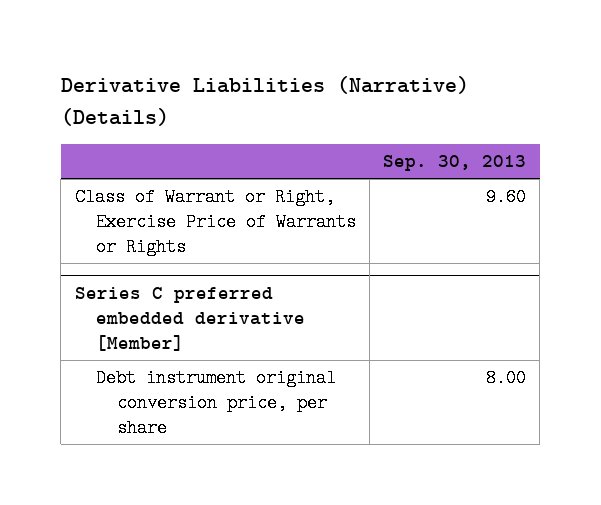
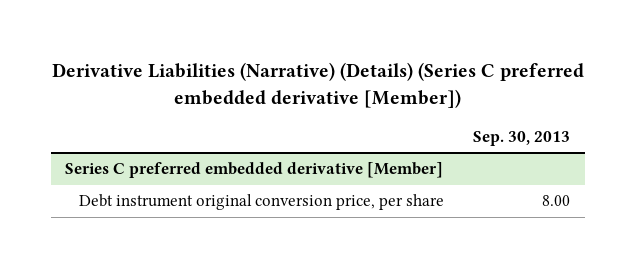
[60,76,469,126] Derivative Liabilities (Narrative) (Details) -> [51,62,584,108] Derivative Liabilities (Narrative) (Details) (Series C preferred embedded derivative [Member])
[74,188,356,257] Class of Warrant or Right, Exercise Price of Warrants or Rights -> none

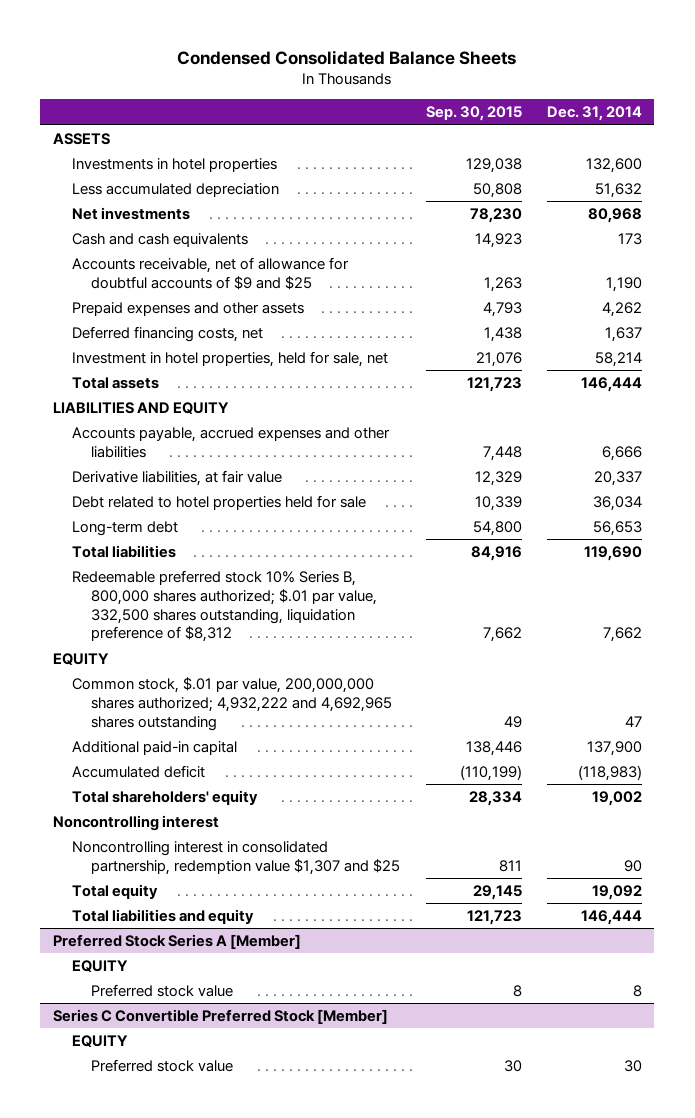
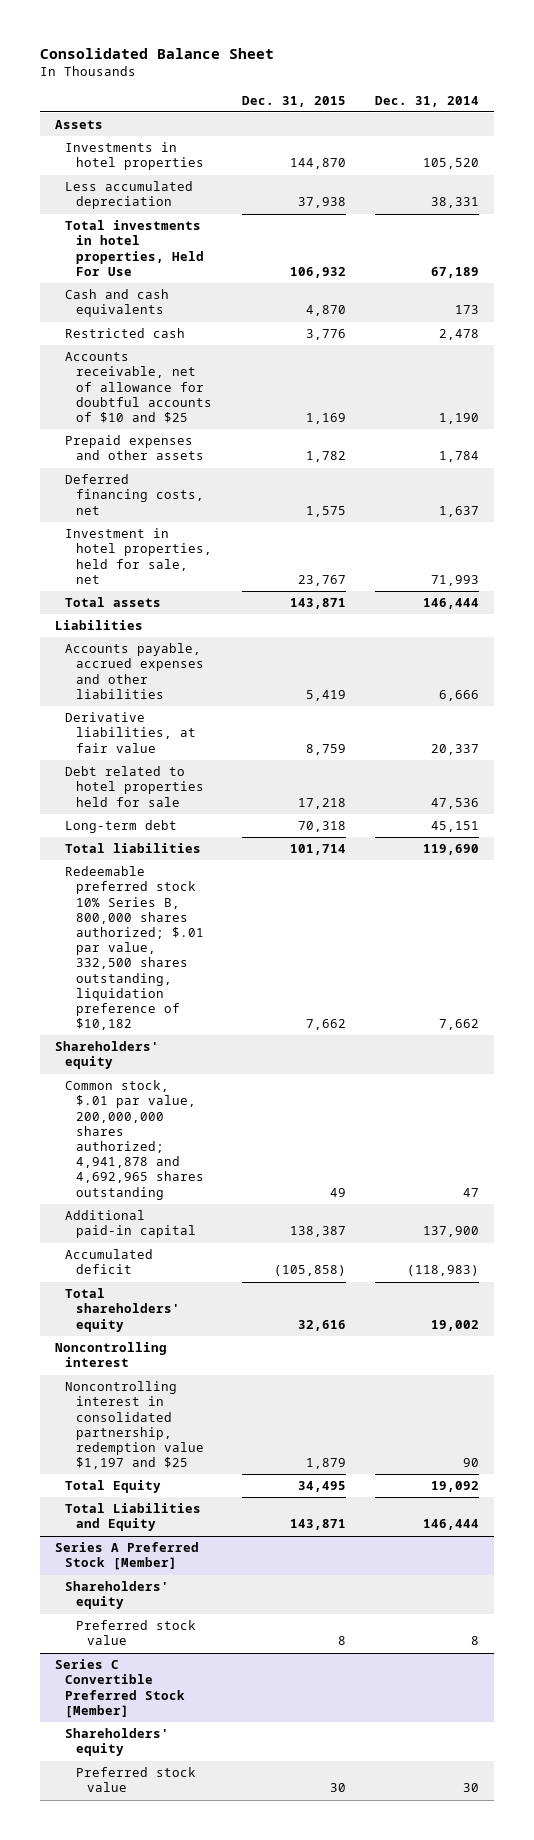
[177,49,517,65] Condensed Consolidated Balance Sheets -> [39,48,274,60] Consolidated Balance Sheet
[425,106,522,122] Sep. 30, 2015 -> none
none -> [241,95,346,107] Dec. 31, 2015
[72,207,191,221] Net investments -> none
[52,133,110,146] ASSETS -> [54,120,103,130] Assets
[585,158,642,174] 132,600 -> [423,158,480,170] 105,520
[594,183,642,199] 51,632 -> [431,197,480,209] 38,331
none -> [65,220,204,276] Total investments in hotel properties, Held For Use
none -> [65,328,186,339] Restricted cash
[72,257,350,290] Accounts receivable, net of allowance for doubtful accounts of $9 and $25 -> [65,352,212,424] Accounts receivable, net of allowance for doubtful accounts of $10 and $25
[601,302,642,318] 4,262 -> [439,451,480,463] 1,784
[594,352,642,368] 58,214 -> [431,574,480,586] 71,993
[52,402,229,415] LIABILITIES AND EQUITY -> none
none -> [54,620,143,631] Liabilities
[592,496,642,512] 36,034 -> [431,797,480,809] 47,536
[592,521,642,537] 56,653 -> [431,821,480,833] 45,151
[72,570,378,643] Redeemable preferred stock 10% Series B, 800,000 shares authorized; $.01 par value, 332,500 shares outstanding, liquidation preference of $8,312 -> [65,866,204,1031] Redeemable preferred stock 10% Series B, 800,000 shares authorized; $.01 par value, 332,500 shares outstanding, liquidation preference of $10,182
[52,653,109,666] EQUITY -> [54,1041,159,1070] Shareholders' equity
[72,677,393,731] Common stock, $.01 par value, 200,000,000 shares authorized; 4,932,222 and 4,692,965 shares outstanding -> [65,1080,204,1200] Common stock, $.01 par value, 200,000,000 shares authorized; 4,941,878 and 4,692,965 shares outstanding
[72,841,401,875] Noncontrolling interest in consolidated partnership, redemption value $1,307 and $25 -> [65,1381,204,1470] Noncontrolling interest in consolidated partnership, redemption value $1,197 and $25
[72,884,159,900] Total equity -> [65,1480,162,1494] Total Equity
[72,909,255,925] Total liabilities and equity -> [65,1503,202,1532] Total Liabilities and Equity
[52,934,301,950] Preferred Stock Series A [Member] -> [54,1542,199,1571] Series A Preferred Stock [Member]
[72,960,129,973] EQUITY -> [65,1581,170,1610] Shareholders' equity
[72,1035,129,1048] EQUITY -> [65,1728,170,1757] Shareholders' equity

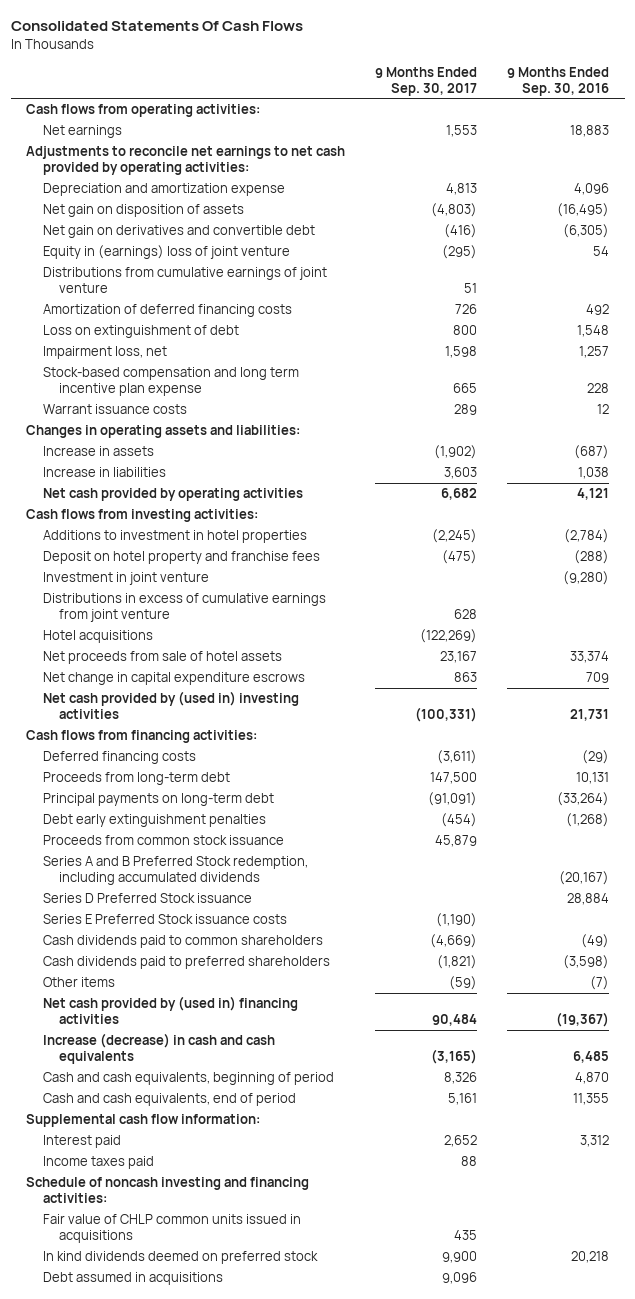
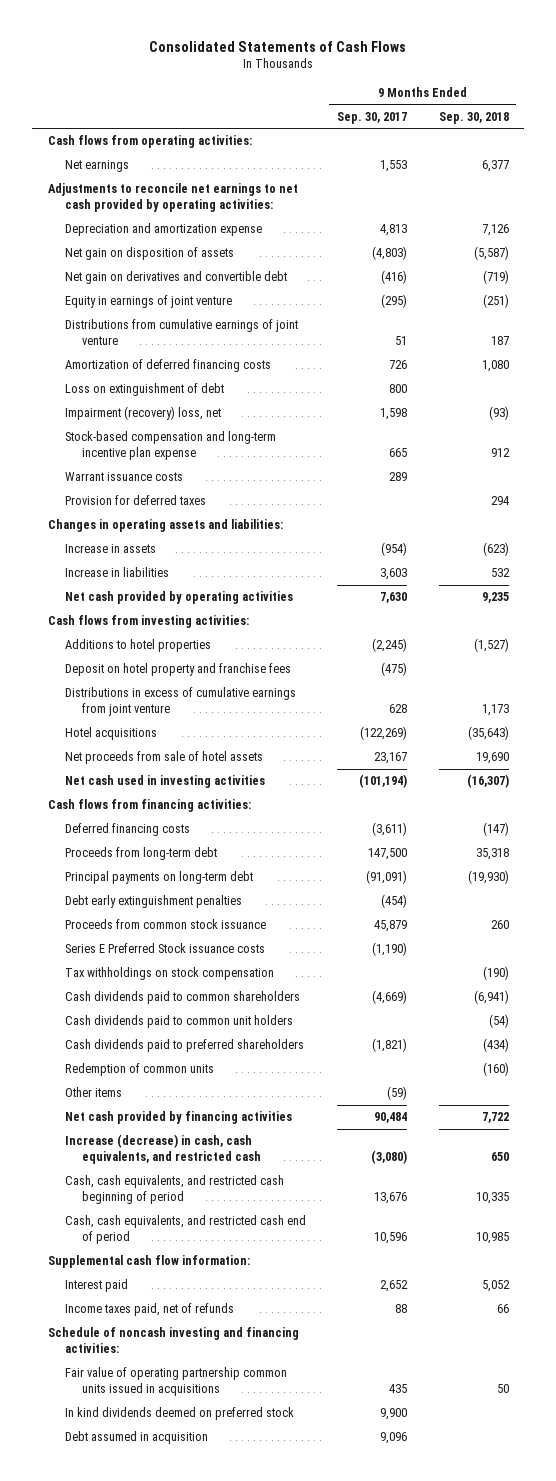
[10,21,303,32] Consolidated Statements Of Cash Flows -> [149,40,407,52] Consolidated Statements of Cash Flows
[507,66,610,96] 9 Months Ended Sep. 30, 2016 -> none
none -> [438,111,509,124] Sep. 30, 2018
[42,245,290,260] Equity in (earnings) loss of joint venture -> [64,295,232,309] Equity in earnings of joint venture
[42,346,167,360] Impairment loss, net -> [64,406,221,421] Impairment (recovery) loss, net
[42,367,299,397] Stock-based compensation and long term incentive plan expense -> [64,431,276,461] Stock-based compensation and long-term incentive plan expense
none -> [64,495,206,506] Provision for deferred taxes
[434,445,478,460] (1,902) -> [381,542,408,557] (954)
[441,488,478,501] 6,682 -> [380,592,408,604] 7,630
[42,530,307,544] Additions to investment in hotel properties -> [64,639,211,653] Additions to hotel properties
[42,572,209,586] Investment in joint venture -> none
[42,672,305,686] Net change in capital expenditure escrows -> none
[42,691,299,720] Net cash provided by (used in) investing activities -> [64,775,265,789] Net cash used in investing activities
[415,707,478,723] (100,331) -> [359,774,408,789] (101,194)
[42,856,308,886] Series A and B Preferred Stock redemption, including accumulated dividends -> none
[42,893,252,904] Series D Preferred Stock issuance -> none
none -> [64,967,274,981] Tax withholdings on stock compensation
none -> [64,1015,293,1029] Cash dividends paid to common unit holders
none -> [64,1063,214,1077] Redemption of common units
[42,996,298,1025] Net cash provided by (used in) financing activities -> [64,1111,292,1125] Net cash provided by financing activities
[42,1033,275,1065] Increase (decrease) in cash and cash equivalents -> [64,1134,262,1165] Increase (decrease) in cash, cash equivalents, and restricted cash
[431,1049,478,1065] (3,165) -> [371,1150,408,1165] (3,080)
[42,1072,334,1086] Cash and cash equivalents, beginning of period -> [64,1175,284,1205] Cash, cash equivalents, and restricted cash beginning of period
[444,1072,478,1085] 8,326 -> [374,1192,408,1205] 13,676
[42,1093,296,1107] Cash and cash equivalents, end of period -> [64,1215,306,1245] Cash, cash equivalents, and restricted cash end of period
[448,1093,478,1106] 5,161 -> [374,1232,408,1245] 10,596
[42,1156,154,1170] Income taxes paid -> [64,1303,234,1317] Income taxes paid, net of refunds
[42,1214,301,1244] Fair value of CHLP common units issued in acquisitions -> [64,1367,287,1397] Fair value of operating partnership common units issued in acquisitions
[42,1272,223,1286] Debt assumed in acquisitions -> [64,1431,208,1445] Debt assumed in acquisition

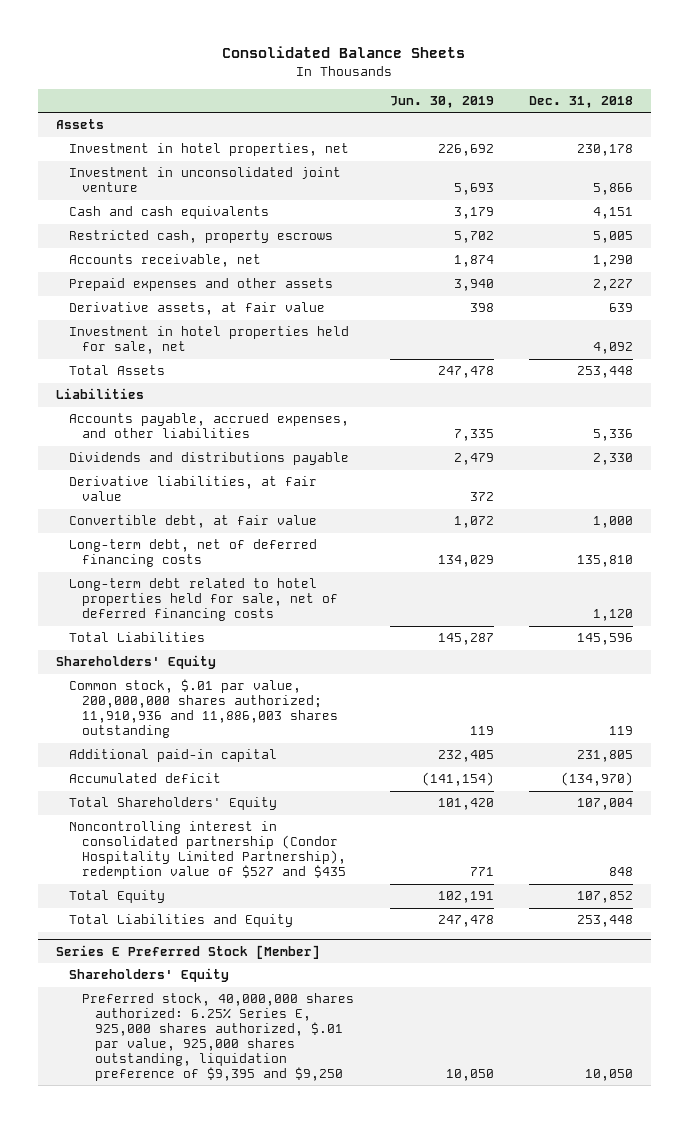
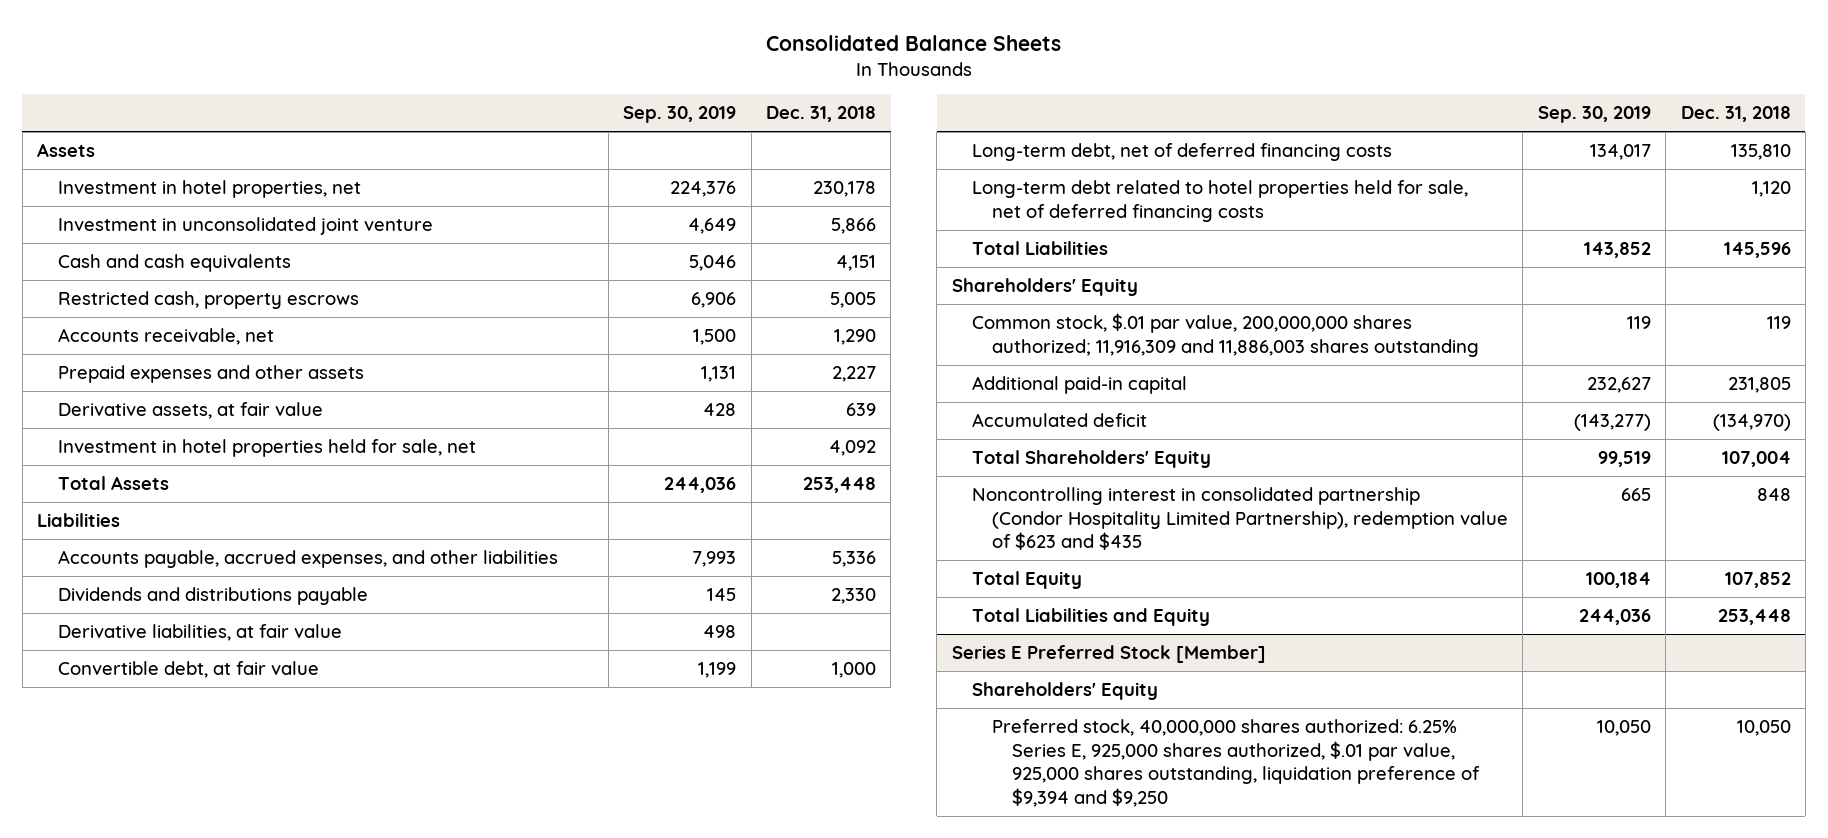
[389,96,494,109] Jun. 30, 2019 -> none
none -> [623,106,737,124] Sep. 30, 2019
[68,679,338,739] Common stock, $.01 par value, 200,000,000 shares authorized; 11,910,936 and 11,886,003 shares outstanding -> [971,313,1480,357] Common stock, $.01 par value, 200,000,000 shares authorized; 11,916,309 and 11,886,003 shares outstanding
[68,821,346,880] Noncontrolling interest in consolidated partnership (Condor Hospitality Limited Partnership), redemption value of $527 and $435 -> [971,487,1509,551] Noncontrolling interest in consolidated partnership (Condor Hospitality Limited Partnership), redemption value of $623 and $435
[81,993,354,1082] Preferred stock, 40,000,000 shares authorized: 6.25% Series E, 925,000 shares authorized, $.01 par value, 925,000 shares outstanding, liquidation preference of $9,395 and $9,250 -> [992,719,1481,807] Preferred stock, 40,000,000 shares authorized: 6.25% Series E, 925,000 shares authorized, $.01 par value, 925,000 shares outstanding, liquidation preference of $9,394 and $9,250

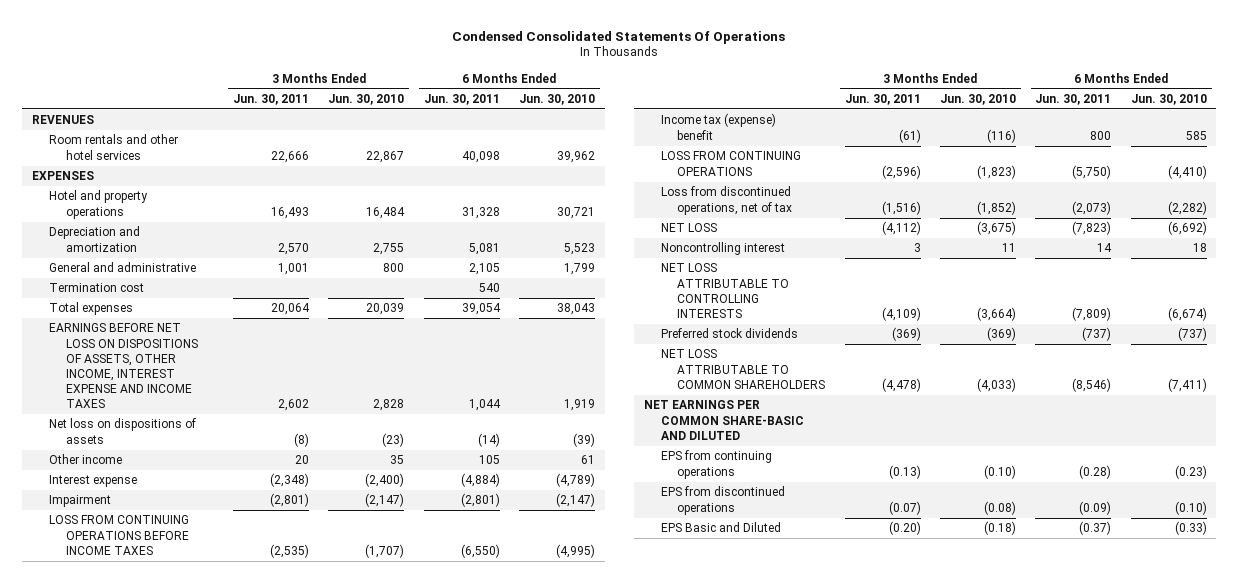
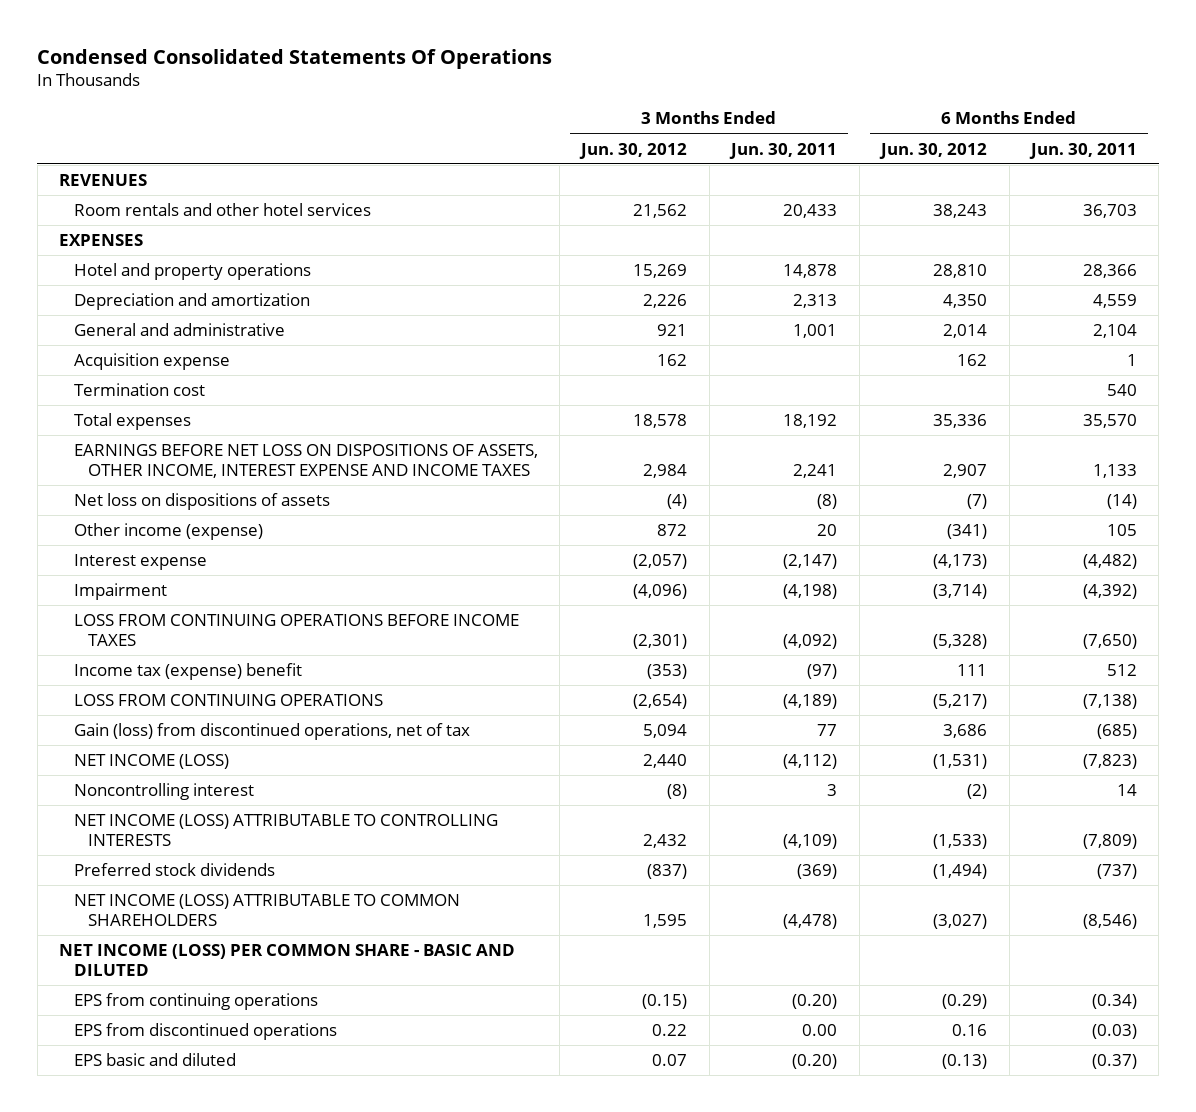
[328,93,405,105] Jun. 30, 2010 -> none
[518,93,595,105] Jun. 30, 2010 -> none
none -> [579,142,688,159] Jun. 30, 2012
none -> [879,142,988,159] Jun. 30, 2012
[270,150,309,163] 22,666 -> [783,204,838,219] 20,433
[461,150,500,163] 40,098 -> [1083,204,1138,219] 36,703
[270,206,309,219] 16,493 -> [783,264,838,279] 14,878
[461,206,500,219] 31,328 -> [1083,264,1138,279] 28,366
[277,242,309,255] 2,570 -> [793,294,838,309] 2,313
[468,242,500,255] 5,081 -> [1093,294,1138,309] 4,559
[468,263,500,276] 2,105 -> [1093,324,1138,339] 2,104
none -> [73,353,230,371] Acquisition expense
[270,303,310,316] 20,064 -> [783,414,838,429] 18,192
[461,303,501,316] 39,054 -> [1083,414,1138,429] 35,570
[277,399,309,412] 2,602 -> [793,463,838,478] 2,241
[468,399,501,412] 1,044 -> [1093,463,1138,478] 1,133
[48,454,122,465] Other income -> [73,523,263,541] Other income (expense)
[269,473,309,488] (2,348) -> [783,554,838,570] (2,147)
[460,473,500,488] (4,884) -> [1083,554,1138,570] (4,482)
[269,493,309,508] (2,801) -> [783,584,838,600] (4,198)
[460,493,500,508] (2,801) -> [1083,584,1138,600] (4,392)
[269,543,309,558] (2,535) -> [783,633,838,649] (4,092)
[460,543,500,558] (6,550) -> [1083,633,1138,649] (7,650)
[898,128,921,143] (61) -> [807,664,838,680] (97)
[1090,130,1112,140] 800 -> [1107,664,1138,677] 512
[881,164,921,179] (2,596) -> [783,694,838,710] (4,189)
[1072,164,1112,179] (5,750) -> [1083,694,1138,710] (7,138)
[660,186,793,215] Loss from discontinued operations, net of tax -> [73,723,470,741] Gain (loss) from discontinued operations, net of tax
[881,200,921,215] (1,516) -> [817,724,838,737] 77
[1072,200,1112,215] (2,073) -> [1097,724,1138,740] (685)
[660,223,717,233] NET LOSS -> [73,754,229,770] NET INCOME (LOSS)
[660,263,790,319] NET LOSS ATTRIBUTABLE TO CONTROLLING INTERESTS -> [73,814,498,846] NET INCOME (LOSS) ATTRIBUTABLE TO CONTROLLING INTERESTS
[660,349,826,389] NET LOSS ATTRIBUTABLE TO COMMON SHAREHOLDERS -> [73,894,460,926] NET INCOME (LOSS) ATTRIBUTABLE TO COMMON SHAREHOLDERS
[643,400,804,440] NET EARNINGS PER COMMON SHARE-BASIC AND DILUTED -> [59,944,516,976] NET INCOME (LOSS) PER COMMON SHARE - BASIC AND DILUTED
[888,464,921,479] (0.13) -> [792,994,838,1010] (0.20)
[1079,464,1112,479] (0.28) -> [1092,994,1138,1010] (0.34)
[888,500,921,515] (0.07) -> [802,1024,838,1037] 0.00
[1079,500,1112,515] (0.09) -> [1092,1024,1138,1040] (0.03)
[660,522,781,533] EPS Basic and Diluted -> [73,1053,236,1067] EPS basic and diluted

